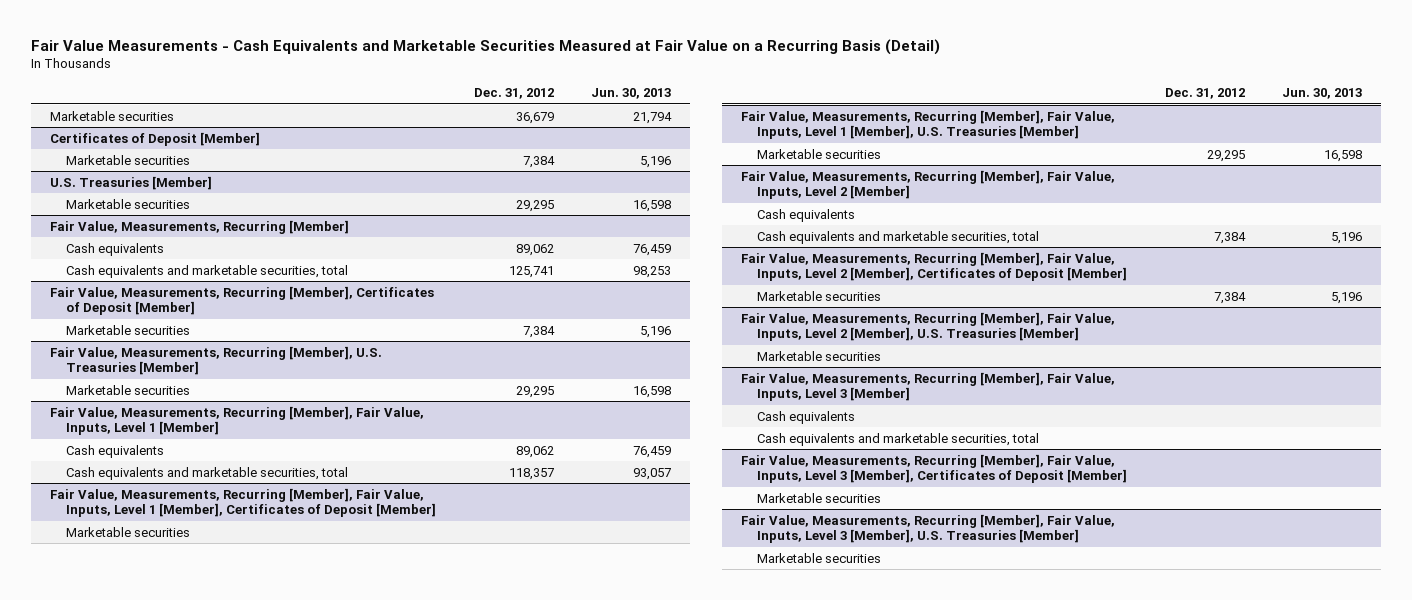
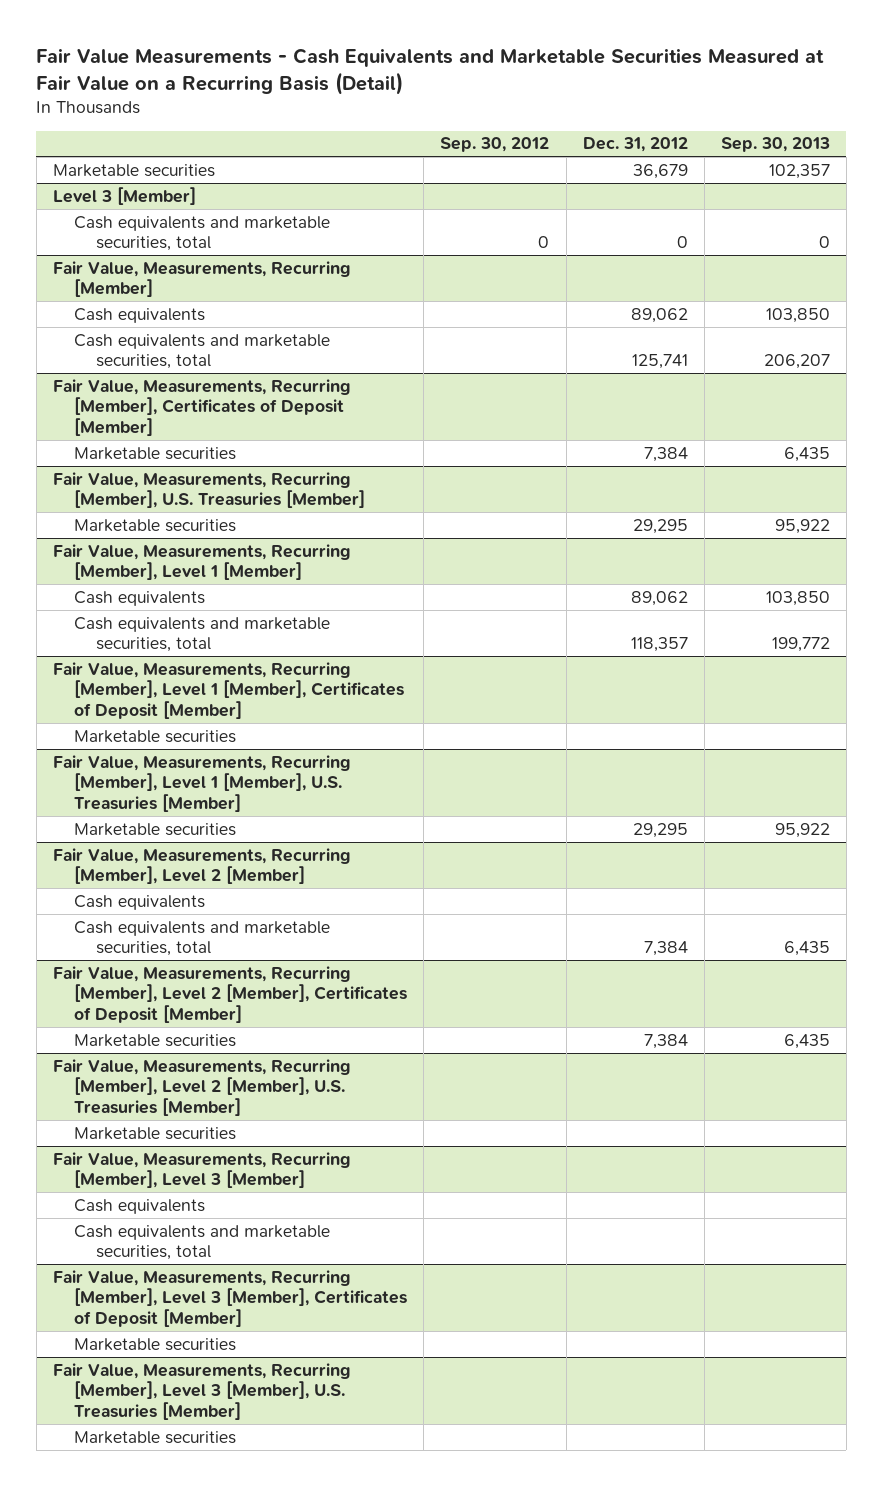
[591,88,672,100] Jun. 30, 2013 -> none
none -> [440,137,550,153] Sep. 30, 2012
none -> [720,137,830,153] Sep. 30, 2013
[49,131,260,146] Certificates of Deposit [Member] -> none
[66,154,191,165] Marketable securities -> none
[49,175,212,190] U.S. Treasuries [Member] -> none
[66,198,191,209] Marketable securities -> none
none -> [52,186,196,205] Level 3 [Member]
none -> [74,215,331,252] Cash equivalents and marketable securities, total
[49,405,424,435] Fair Value, Measurements, Recurring [Member], Fair Value, Inputs, Level 1 [Member] -> [52,543,351,581] Fair Value, Measurements, Recurring [Member], Level 1 [Member]
[49,487,437,517] Fair Value, Measurements, Recurring [Member], Fair Value, Inputs, Level 1 [Member], Certificates of Deposit [Member] -> [52,661,405,720] Fair Value, Measurements, Recurring [Member], Level 1 [Member], Certificates of Deposit [Member]
[740,109,1115,139] Fair Value, Measurements, Recurring [Member], Fair Value, Inputs, Level 1 [Member], U.S. Treasuries [Member] -> [52,754,351,813] Fair Value, Measurements, Recurring [Member], Level 1 [Member], U.S. Treasuries [Member]
[740,169,1115,199] Fair Value, Measurements, Recurring [Member], Fair Value, Inputs, Level 2 [Member] -> [52,847,351,885] Fair Value, Measurements, Recurring [Member], Level 2 [Member]
[740,251,1128,281] Fair Value, Measurements, Recurring [Member], Fair Value, Inputs, Level 2 [Member], Certificates of Deposit [Member] -> [52,965,408,1024] Fair Value, Measurements, Recurring [Member], Level 2 [Member], Certificates of Deposit [Member]
[740,311,1115,341] Fair Value, Measurements, Recurring [Member], Fair Value, Inputs, Level 2 [Member], U.S. Treasuries [Member] -> [52,1058,351,1117] Fair Value, Measurements, Recurring [Member], Level 2 [Member], U.S. Treasuries [Member]
[740,371,1115,401] Fair Value, Measurements, Recurring [Member], Fair Value, Inputs, Level 3 [Member] -> [52,1151,351,1189] Fair Value, Measurements, Recurring [Member], Level 3 [Member]
[740,453,1128,483] Fair Value, Measurements, Recurring [Member], Fair Value, Inputs, Level 3 [Member], Certificates of Deposit [Member] -> [52,1269,408,1328] Fair Value, Measurements, Recurring [Member], Level 3 [Member], Certificates of Deposit [Member]
[740,513,1115,543] Fair Value, Measurements, Recurring [Member], Fair Value, Inputs, Level 3 [Member], U.S. Treasuries [Member] -> [52,1362,351,1421] Fair Value, Measurements, Recurring [Member], Level 3 [Member], U.S. Treasuries [Member]

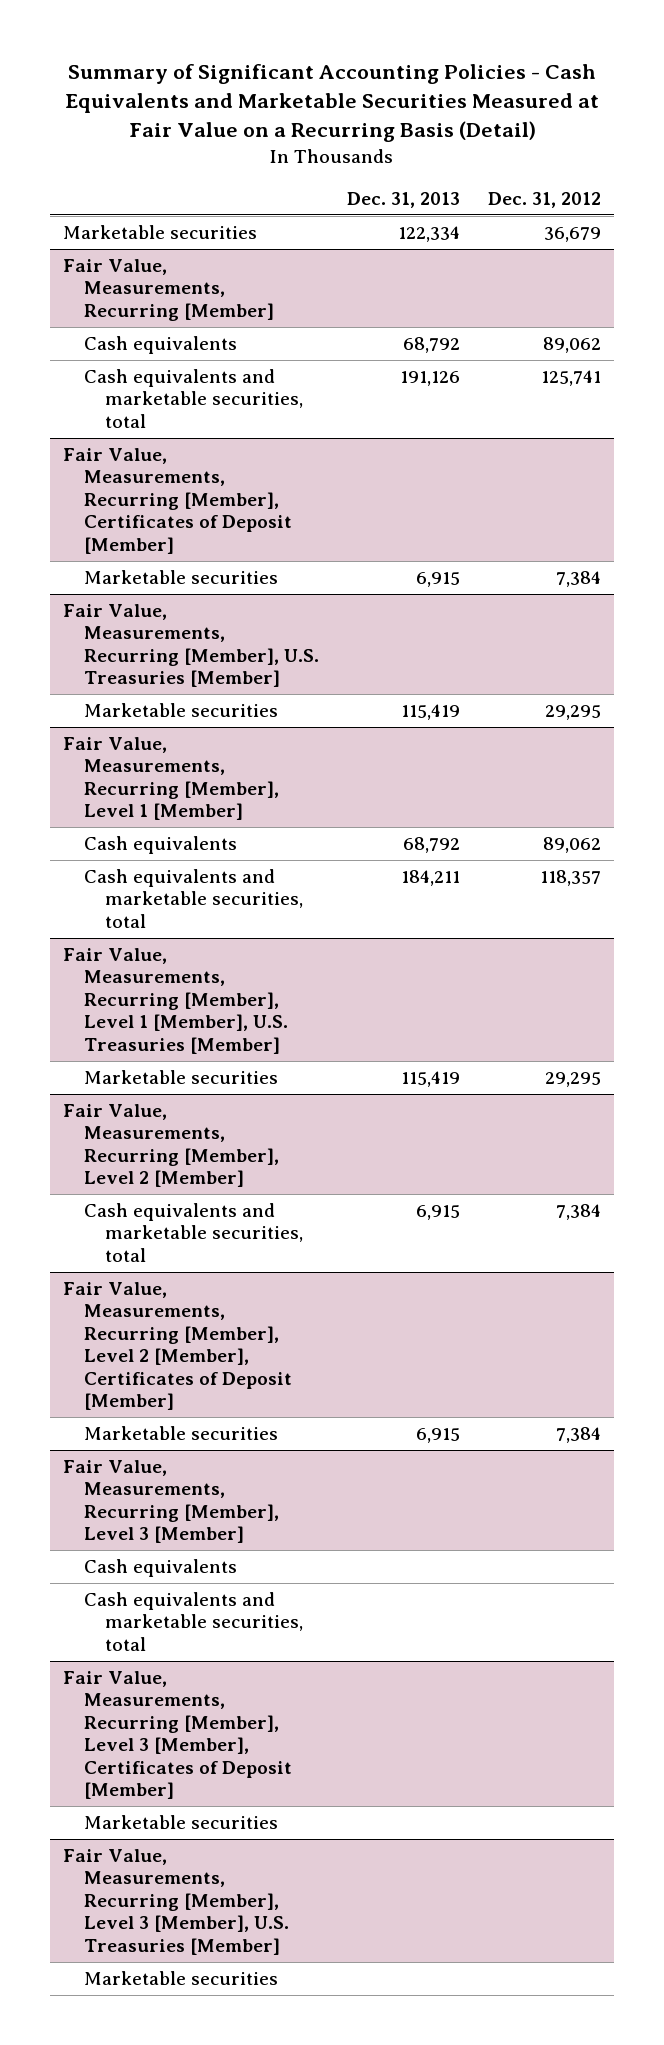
[36,48,825,96] Fair Value Measurements - Cash Equivalents and Marketable Securities Measured at Fair Value on a Recurring Basis (Detail) -> [64,63,599,143] Summary of Significant Accounting Policies - Cash Equivalents and Marketable Securities Measured at Fair Value on a Recurring Basis (Detail)
[440,137,550,153] Sep. 30, 2012 -> none
[720,137,830,153] Sep. 30, 2013 -> none
none -> [346,191,460,208] Dec. 31, 2013
[52,186,196,205] Level 3 [Member] -> none
[74,215,331,252] Cash equivalents and marketable securities, total -> none
[52,661,405,720] Fair Value, Measurements, Recurring [Member], Level 1 [Member], Certificates of Deposit [Member] -> none
[74,729,237,743] Marketable securities -> none
[74,894,206,910] Cash equivalents -> none
[52,1058,351,1117] Fair Value, Measurements, Recurring [Member], Level 2 [Member], U.S. Treasuries [Member] -> none
[74,1126,237,1140] Marketable securities -> none

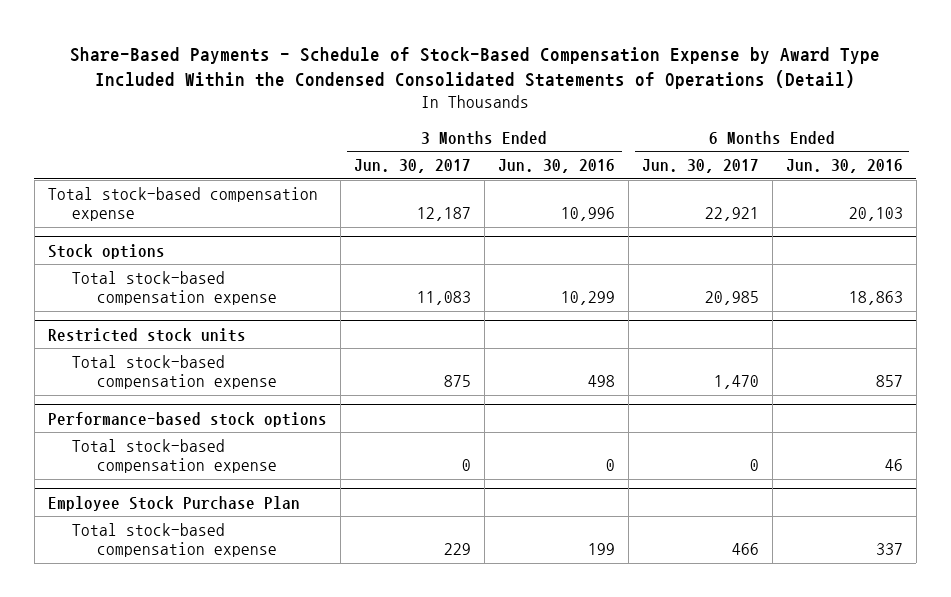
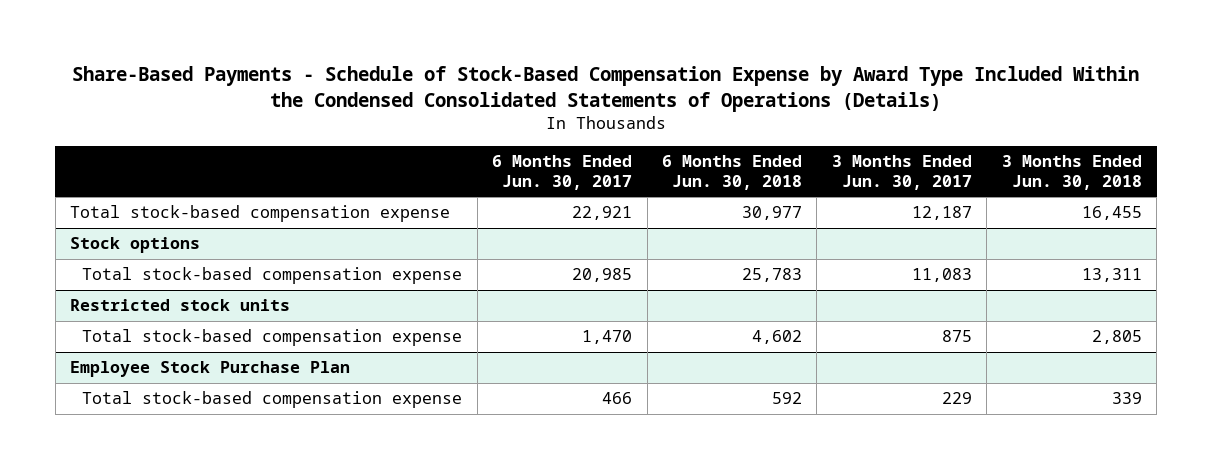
[70,46,881,90] Share-Based Payments - Schedule of Stock-Based Compensation Expense by Award Type Included Within the Condensed Consolidated Statements of Operations (Detail) -> [71,65,1139,112] Share-Based Payments - Schedule of Stock-Based Compensation Expense by Award Type Included Within the Condensed Consolidated Statements of Operations (Details)
[497,159,615,174] Jun. 30, 2016 -> none
[785,159,903,174] Jun. 30, 2016 -> none
none -> [662,155,803,191] 6 Months Ended Jun. 30, 2018
none -> [1001,155,1142,191] 3 Months Ended Jun. 30, 2018
[47,411,327,427] Performance-based stock options -> none
[72,439,278,474] Total stock-based compensation expense -> none

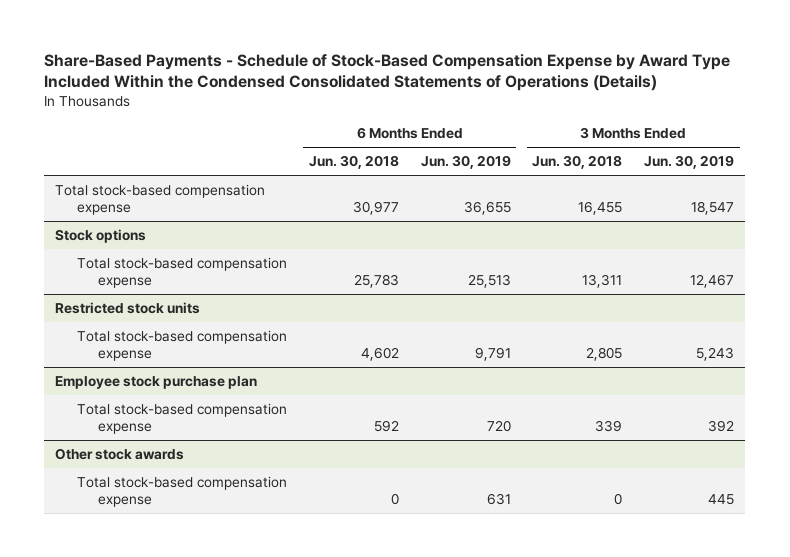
[492,155,633,191] 6 Months Ended Jun. 30, 2017 -> none
[831,155,972,191] 3 Months Ended Jun. 30, 2017 -> none
none -> [420,155,511,170] Jun. 30, 2019
none -> [644,155,735,170] Jun. 30, 2019
[69,361,350,378] Employee Stock Purchase Plan -> [55,375,258,389] Employee stock purchase plan
none -> [55,447,185,460] Other stock awards
none -> [76,475,287,508] Total stock-based compensation expense

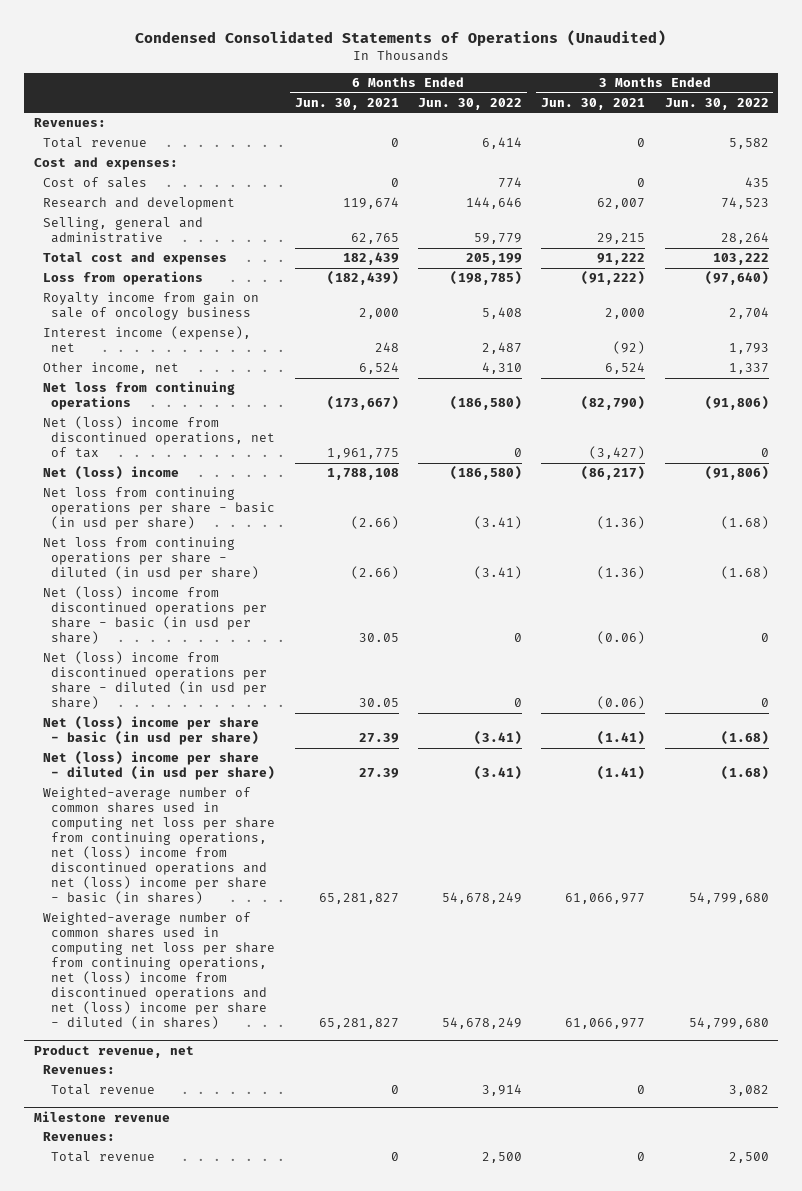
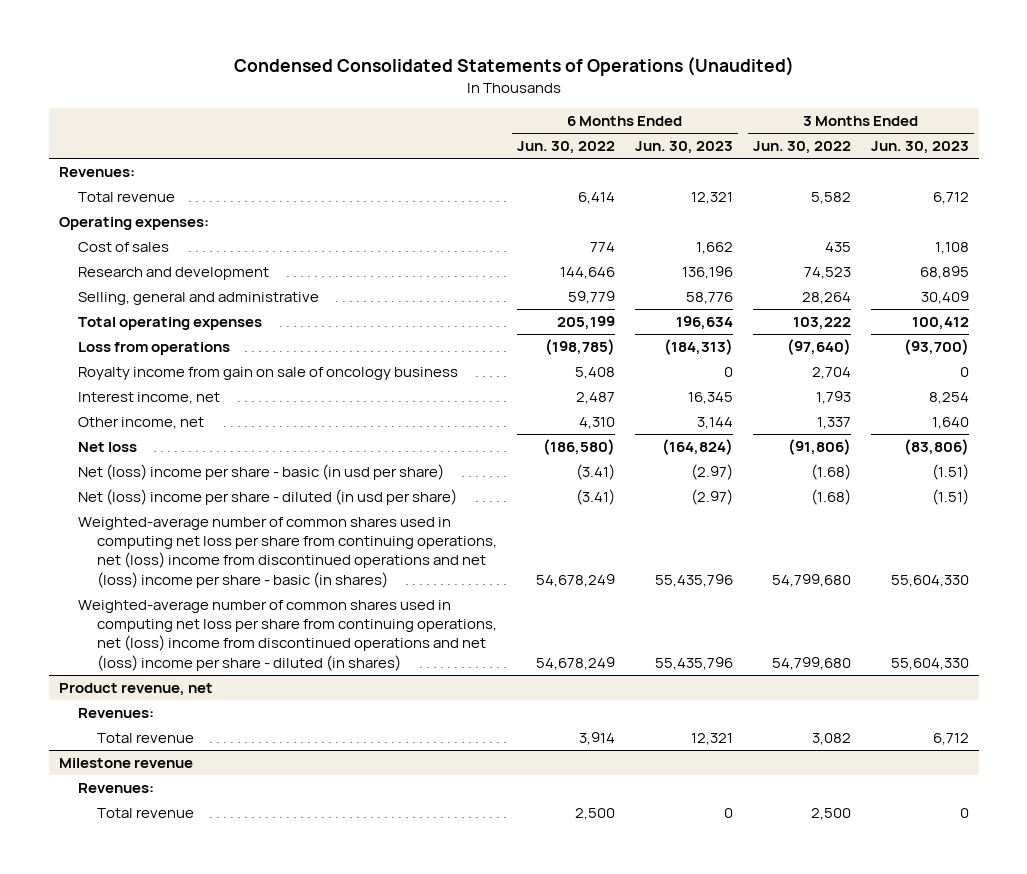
[294,97,399,110] Jun. 30, 2021 -> none
[541,97,646,110] Jun. 30, 2021 -> none
none -> [634,141,733,155] Jun. 30, 2023
none -> [870,141,969,155] Jun. 30, 2023
[33,157,178,171] Cost and expenses: -> [58,217,209,231] Operating expenses:
[42,252,227,266] Total cost and expenses -> [77,317,262,331] Total operating expenses
[42,326,251,353] Interest income (expense), net -> [77,392,220,405] Interest income, net
[42,381,235,411] Net loss from continuing operations -> none
[42,416,276,459] Net (loss) income from discontinued operations, net of tax -> none
[42,487,276,531] Net loss from continuing operations per share - basic (in usd per share) -> none
[42,537,260,581] Net loss from continuing operations per share - diluted (in usd per share) -> none
[42,586,268,645] Net (loss) income from discontinued operations per share - basic (in usd per share) -> none
[42,651,268,710] Net (loss) income from discontinued operations per share - diluted (in usd per share) -> none
[42,466,179,481] Net (loss) income -> [77,442,137,453] Net loss

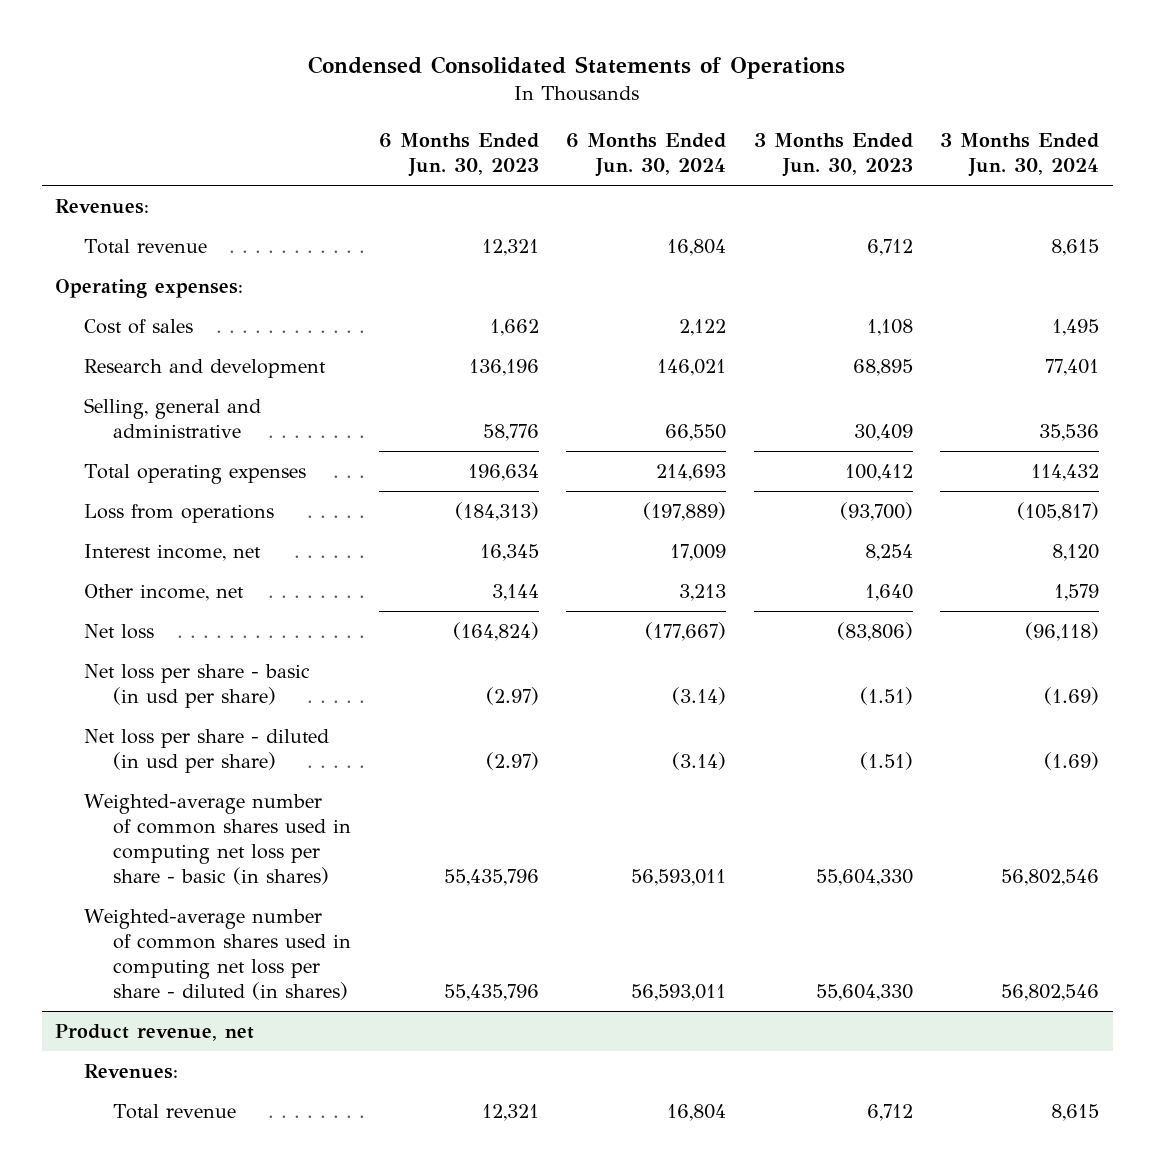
[233,57,794,77] Condensed Consolidated Statements of Operations (Unaudited) -> [308,55,846,79] Condensed Consolidated Statements of Operations
[517,141,616,155] Jun. 30, 2022 -> none
[752,141,851,155] Jun. 30, 2022 -> none
none -> [566,133,727,178] 6 Months Ended Jun. 30, 2024
none -> [940,133,1100,178] 3 Months Ended Jun. 30, 2024
[77,367,458,381] Royalty income from gain on sale of oncology business -> none
[77,464,444,481] Net (loss) income per share - basic (in usd per share) -> [84,664,311,709] Net loss per share - basic (in usd per share)
[77,489,457,506] Net (loss) income per share - diluted (in usd per share) -> [84,729,330,774] Net loss per share - diluted (in usd per share)
[77,517,498,588] Weighted-average number of common shares used in computing net loss per share from continuing operations, net (loss) income from discontinued operations and net (loss) income per share - basic (in shares) -> [84,794,352,886] Weighted-average number of common shares used in computing net loss per share - basic (in shares)
[77,600,498,671] Weighted-average number of common shares used in computing net loss per share from continuing operations, net (loss) income from discontinued operations and net (loss) income per share - diluted (in shares) -> [84,909,352,1001] Weighted-average number of common shares used in computing net loss per share - diluted (in shares)
[58,758,193,769] Milestone revenue -> none
[77,783,154,794] Revenues: -> none
[97,808,195,819] Total revenue -> none

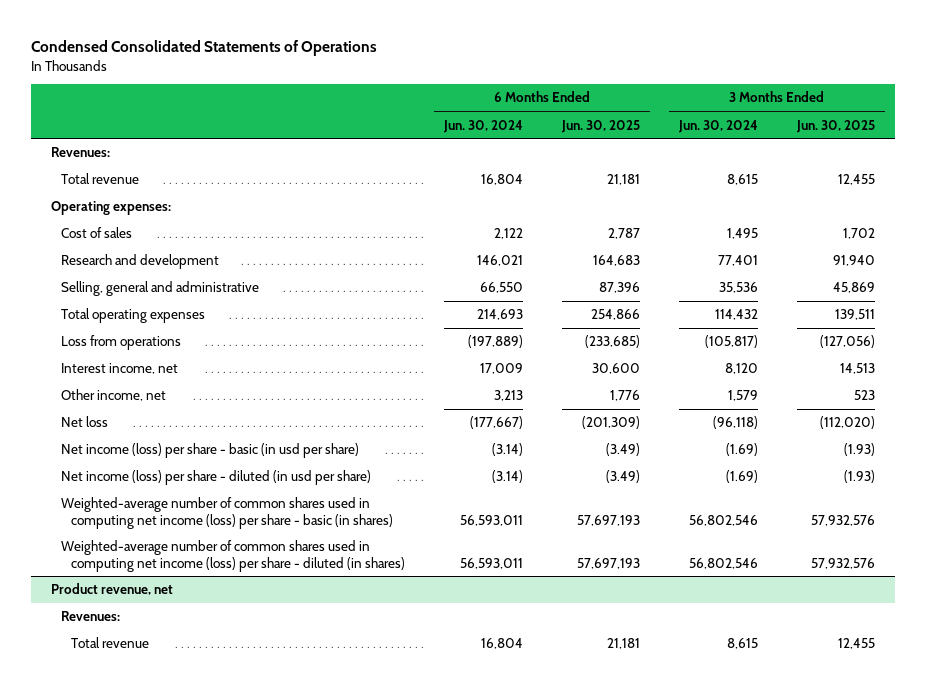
[378,133,539,178] 6 Months Ended Jun. 30, 2023 -> none
[753,133,913,178] 3 Months Ended Jun. 30, 2023 -> none
none -> [560,119,640,133] Jun. 30, 2025
none -> [796,119,876,133] Jun. 30, 2025
[84,664,311,709] Net loss per share - basic (in usd per share) -> [60,443,359,459] Net income (loss) per share - basic (in usd per share)
[84,729,330,774] Net loss per share - diluted (in usd per share) -> [60,470,371,486] Net income (loss) per share - diluted (in usd per share)
[84,794,352,886] Weighted-average number of common shares used in computing net loss per share - basic (in shares) -> [60,497,393,529] Weighted-average number of common shares used in computing net income (loss) per share - basic (in shares)
[84,909,352,1001] Weighted-average number of common shares used in computing net loss per share - diluted (in shares) -> [60,540,405,572] Weighted-average number of common shares used in computing net income (loss) per share - diluted (in shares)

